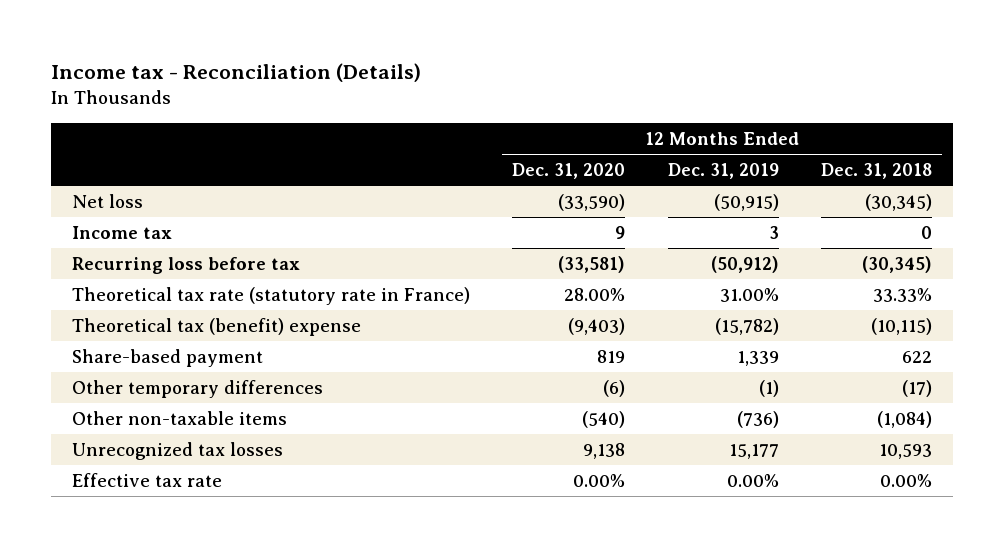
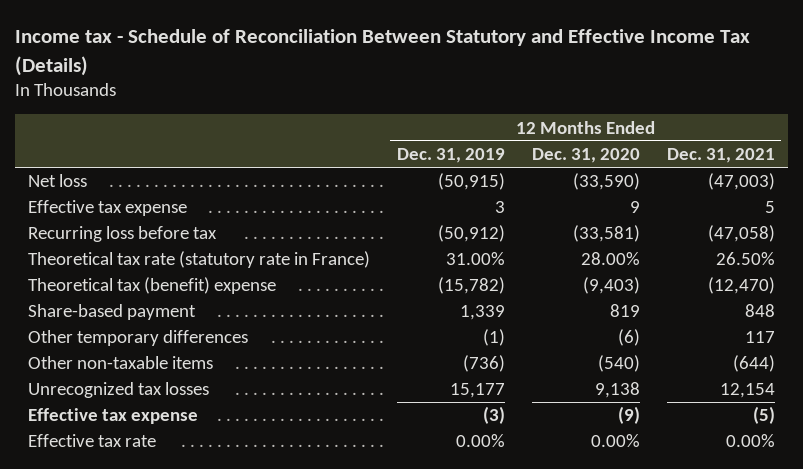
[50,63,421,83] Income tax - Reconciliation (Details) -> [14,29,750,76] Income tax - Schedule of Reconciliation Between Statutory and Effective Income Tax (Details)
[820,163,932,180] Dec. 31, 2018 -> none
none -> [666,148,775,164] Dec. 31, 2021
[72,226,173,240] Income tax -> [28,200,188,217] Effective tax expense
none -> [28,408,199,425] Effective tax expense

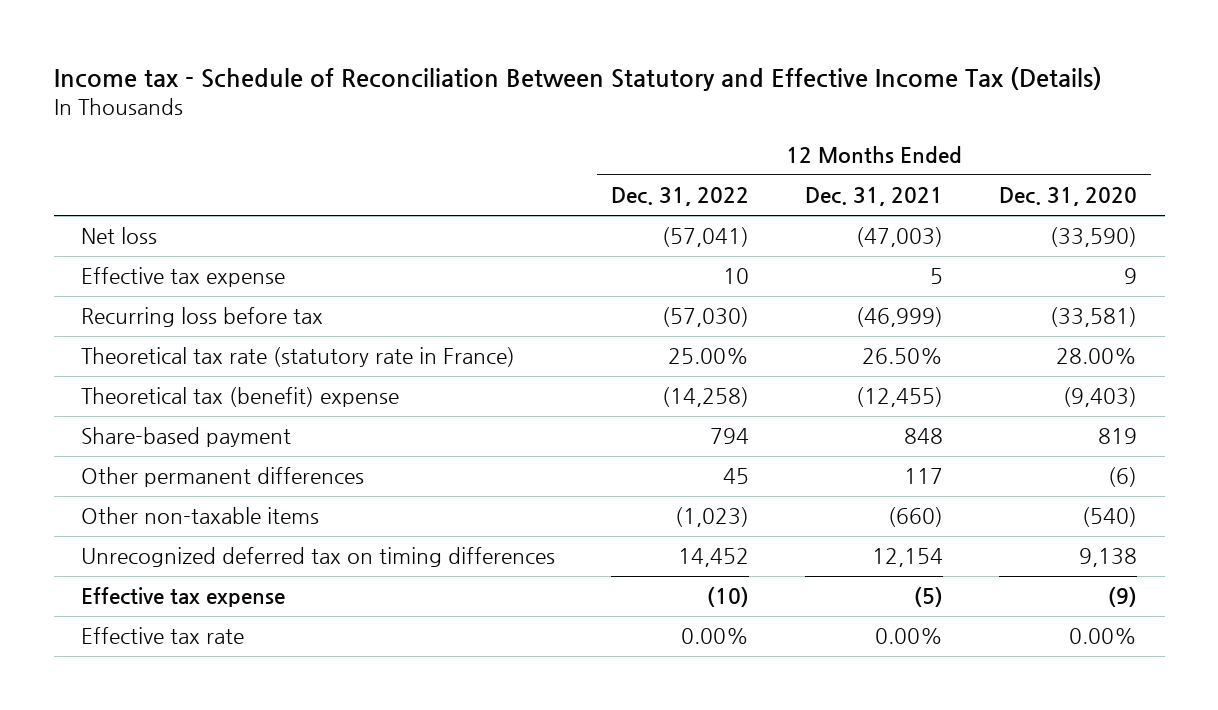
[397,148,506,164] Dec. 31, 2019 -> none
none -> [611,187,750,207] Dec. 31, 2022
[707,225,775,243] (47,058) -> [855,307,943,328] (46,999)
[707,277,775,295] (12,470) -> [855,387,943,408] (12,455)
[28,330,249,347] Other temporary differences -> [81,467,365,488] Other permanent differences
[732,355,775,373] (644) -> [887,507,943,528] (660)
[28,382,210,399] Unrecognized tax losses -> [81,547,556,568] Unrecognized deferred tax on timing differences

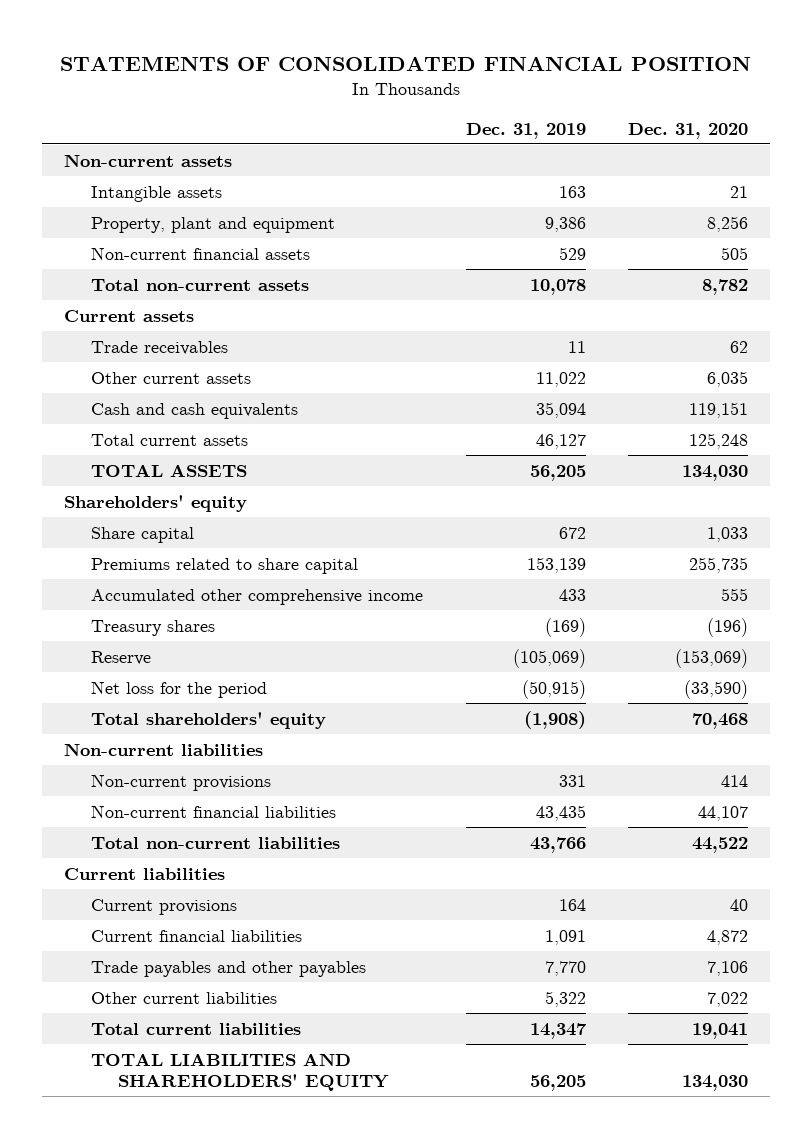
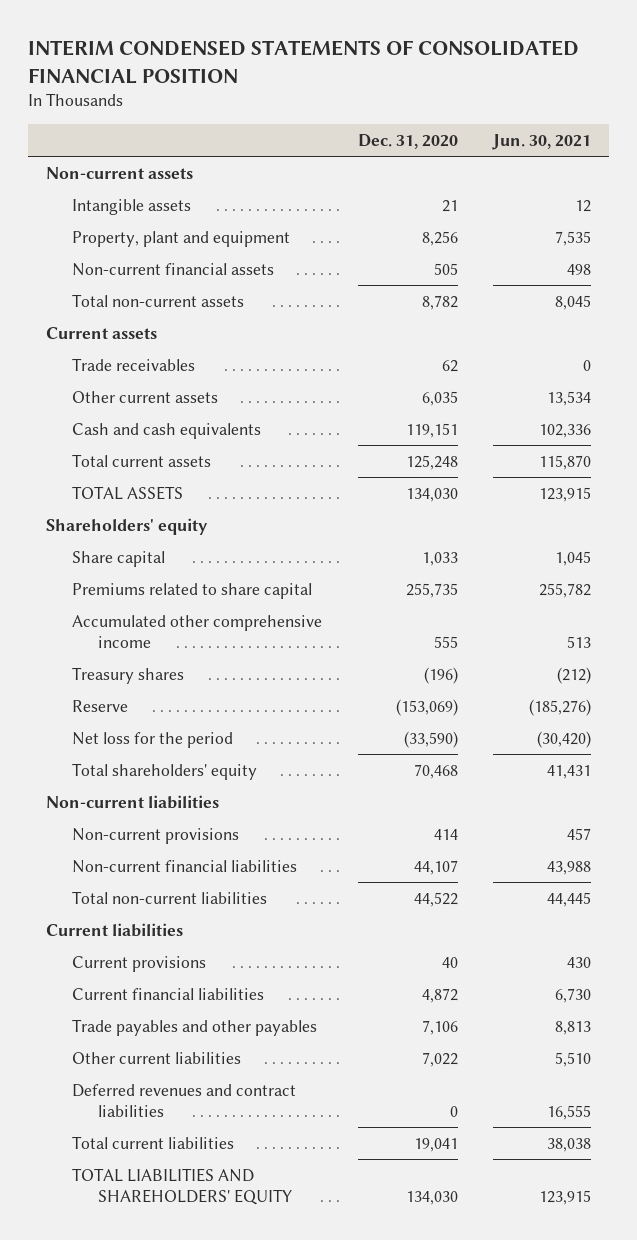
[60,55,752,71] STATEMENTS OF CONSOLIDATED FINANCIAL POSITION -> [27,40,579,84] INTERIM CONDENSED STATEMENTS OF CONSOLIDATED FINANCIAL POSITION
[465,122,586,139] Dec. 31, 2019 -> none
none -> [492,133,592,150] Jun. 30, 2021
none -> [71,1083,296,1117] Deferred revenues and contract liabilities

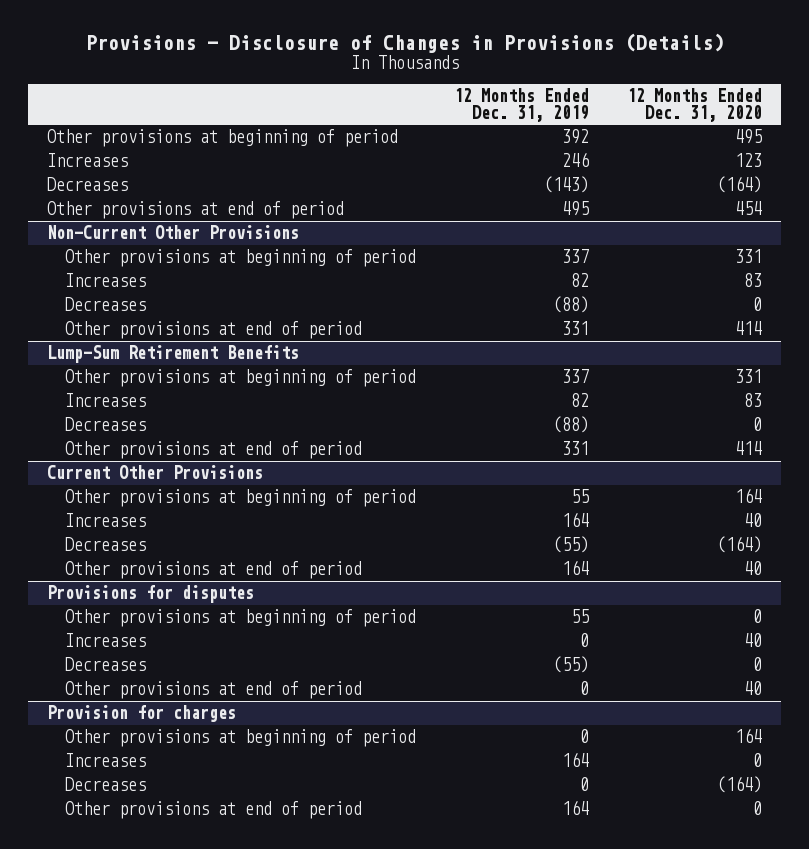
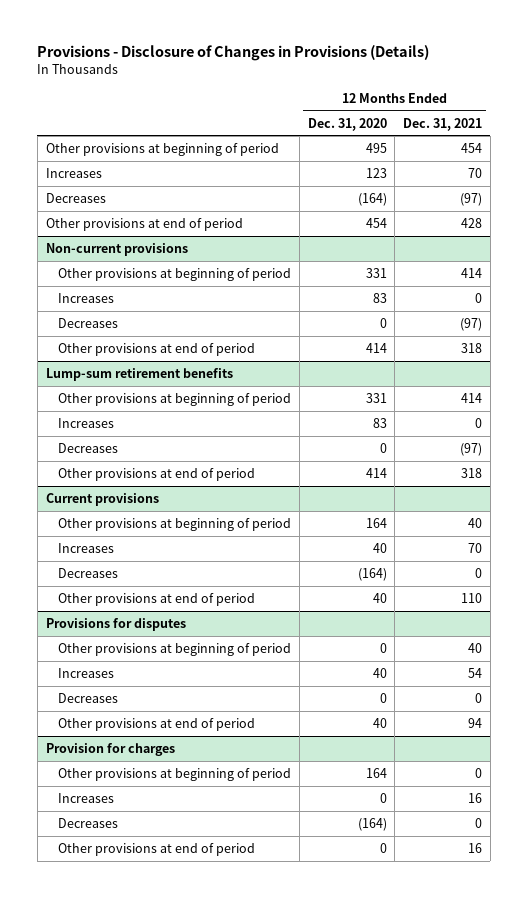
[453,88,589,122] 12 Months Ended Dec. 31, 2019 -> none
none -> [403,117,483,131] Dec. 31, 2021
[47,225,300,240] Non-Current Other Provisions -> [45,242,188,256] Non-current provisions
[47,345,300,364] Lump-Sum Retirement Benefits -> [45,367,233,381] Lump-sum retirement benefits
[47,465,264,480] Current Other Provisions -> [45,492,159,506] Current provisions

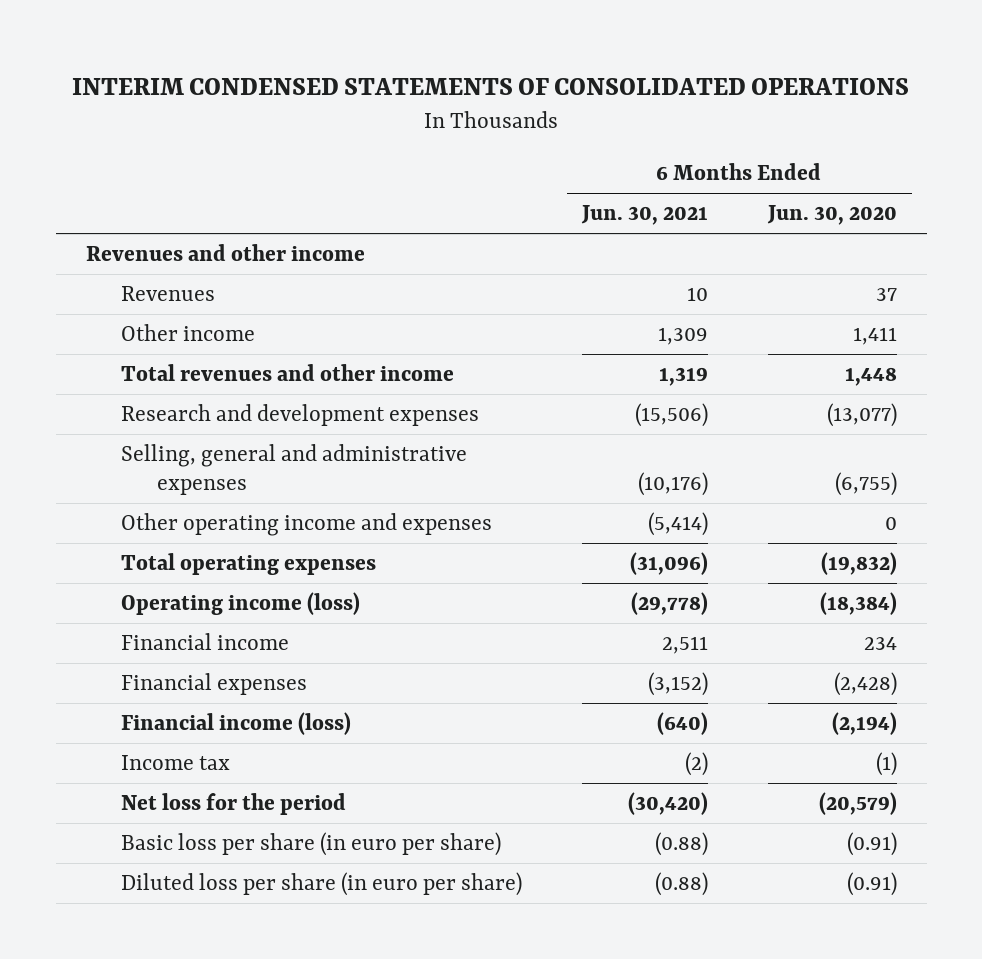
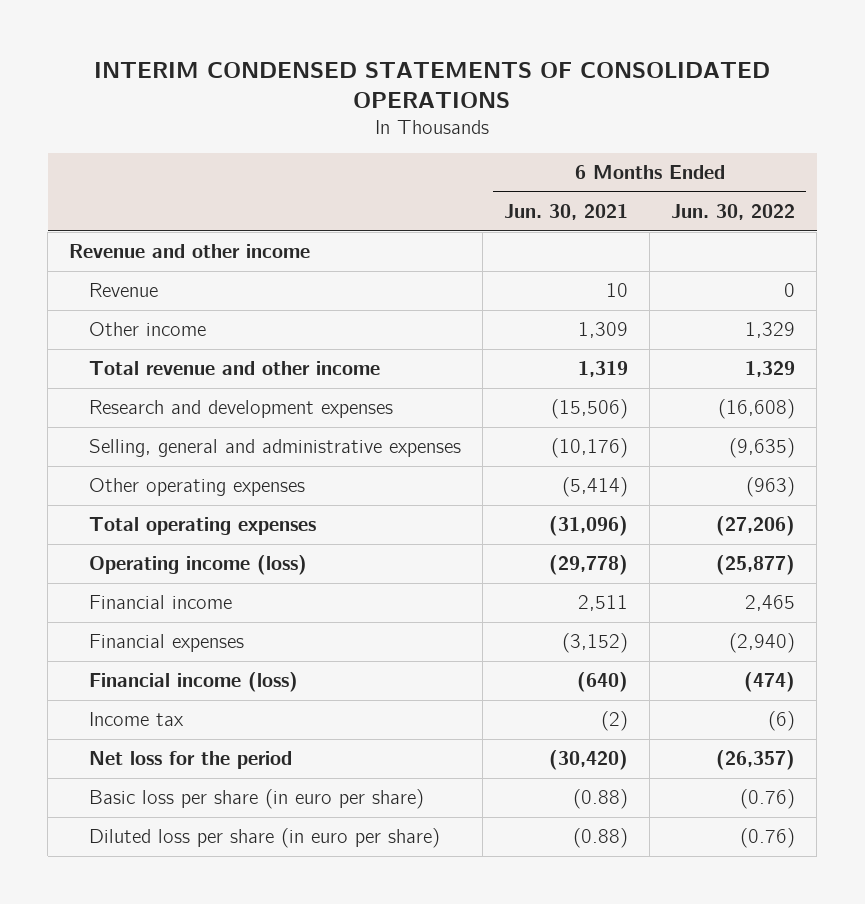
[766,205,897,226] Jun. 30, 2020 -> none
none -> [671,203,796,220] Jun. 30, 2022
[85,244,365,262] Revenues and other income -> [69,244,311,259] Revenue and other income
[121,286,216,302] Revenues -> [89,283,159,298] Revenue
[121,364,455,382] Total revenues and other income -> [89,361,381,376] Total revenue and other income
[121,513,493,537] Other operating income and expenses -> [89,478,306,497] Other operating expenses

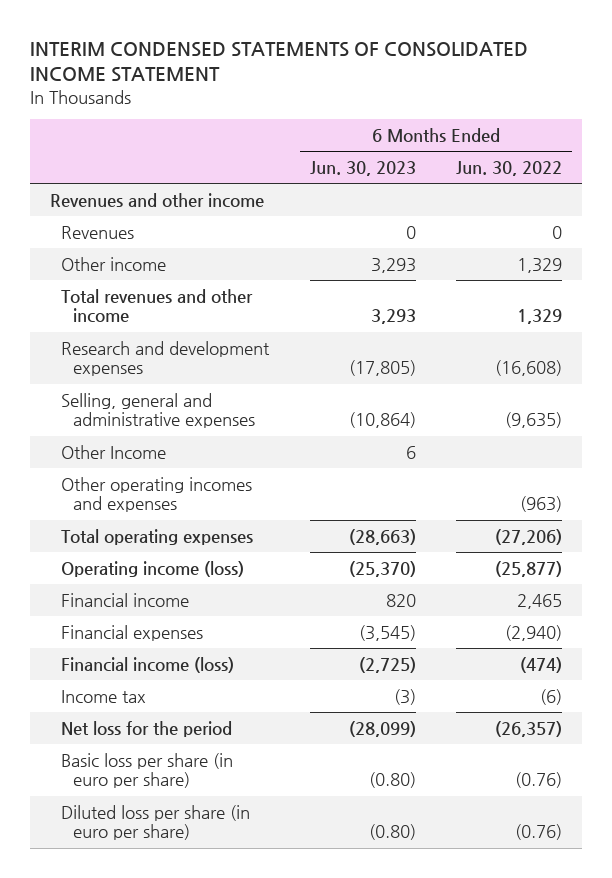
[94,61,771,108] INTERIM CONDENSED STATEMENTS OF CONSOLIDATED OPERATIONS -> [29,42,528,83] INTERIM CONDENSED STATEMENTS OF CONSOLIDATED INCOME STATEMENT
[504,203,629,220] Jun. 30, 2021 -> none
none -> [309,160,416,176] Jun. 30, 2023
[69,244,311,259] Revenue and other income -> [49,192,264,208] Revenues and other income
[89,283,159,298] Revenue -> [61,225,135,239] Revenues
[89,361,381,376] Total revenue and other income -> [61,288,254,324] Total revenues and other income
none -> [61,444,167,459] Other Income
[89,478,306,497] Other operating expenses -> [61,476,253,513] Other operating incomes and expenses

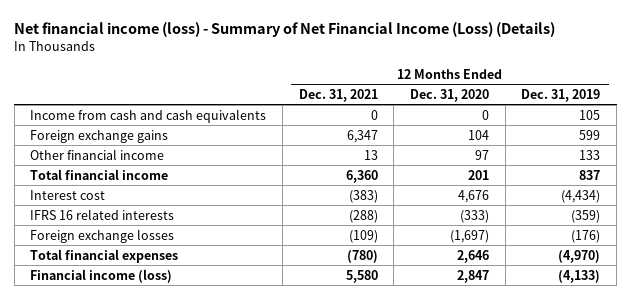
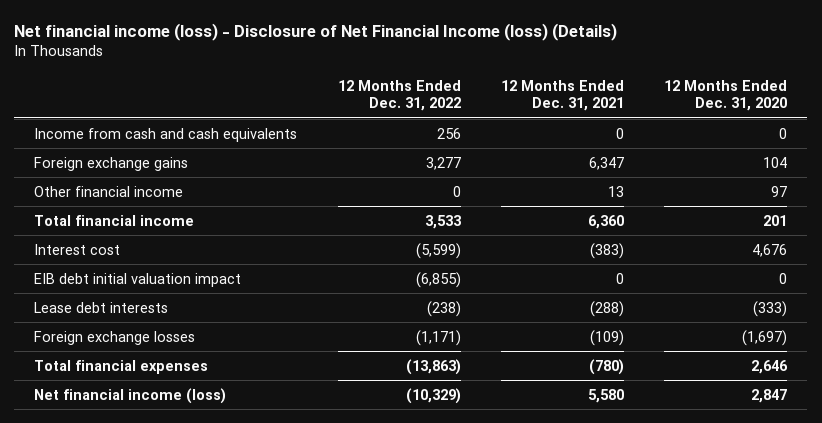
[14,22,556,38] Net financial income (loss) - Summary of Net Financial Income (Loss) (Details) -> [14,22,618,41] Net financial income (loss) - Disclosure of Net Financial Income (loss) (Details)
[521,88,601,102] Dec. 31, 2019 -> none
none -> [337,79,461,112] 12 Months Ended Dec. 31, 2022
none -> [34,272,242,287] EIB debt initial valuation impact
[30,208,175,220] IFRS 16 related interests -> [34,301,169,313] Lease debt interests
[30,268,173,283] Financial income (loss) -> [34,387,227,404] Net financial income (loss)

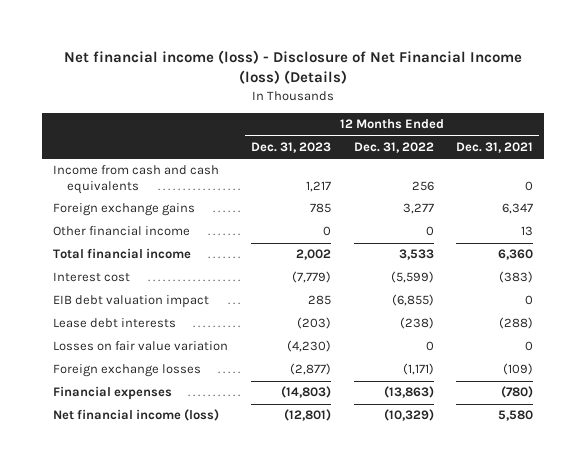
[664,79,788,112] 12 Months Ended Dec. 31, 2020 -> none
none -> [250,141,331,153] Dec. 31, 2023
[34,272,242,287] EIB debt initial valuation impact -> [53,295,210,309] EIB debt valuation impact
none -> [53,341,229,352] Losses on fair value variation
[34,359,209,374] Total financial expenses -> [53,386,173,401] Financial expenses

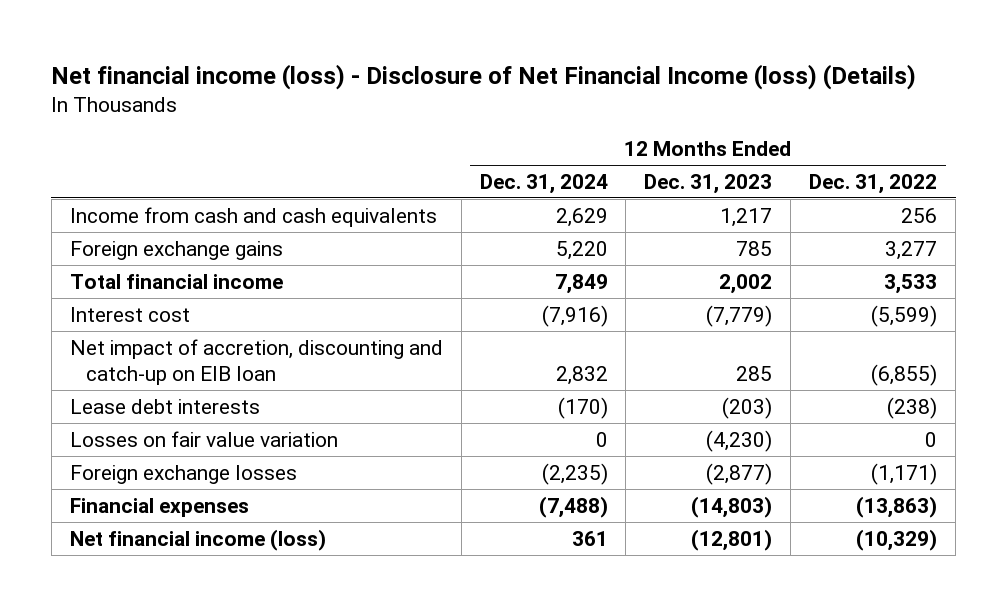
[456,141,534,153] Dec. 31, 2021 -> none
none -> [479,173,608,194] Dec. 31, 2024
[53,226,191,237] Other financial income -> none
[53,295,210,309] EIB debt valuation impact -> [69,338,443,386] Net impact of accretion, discounting and catch-up on EIB loan

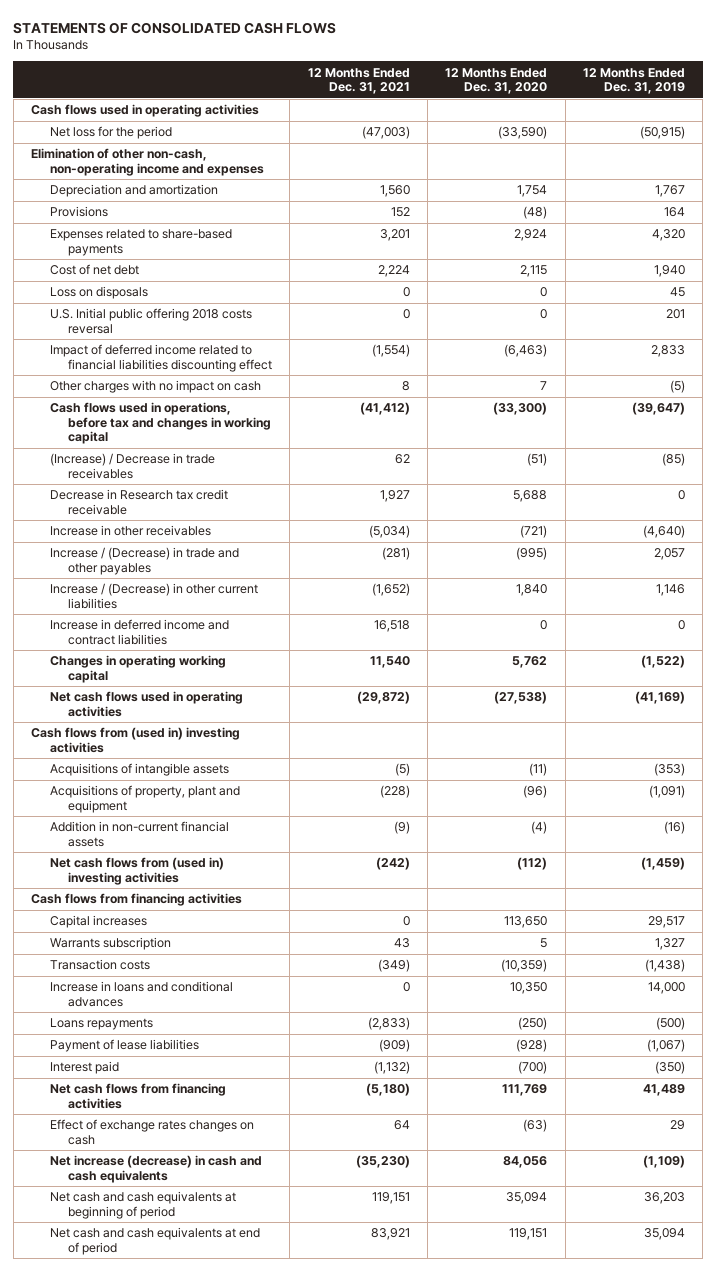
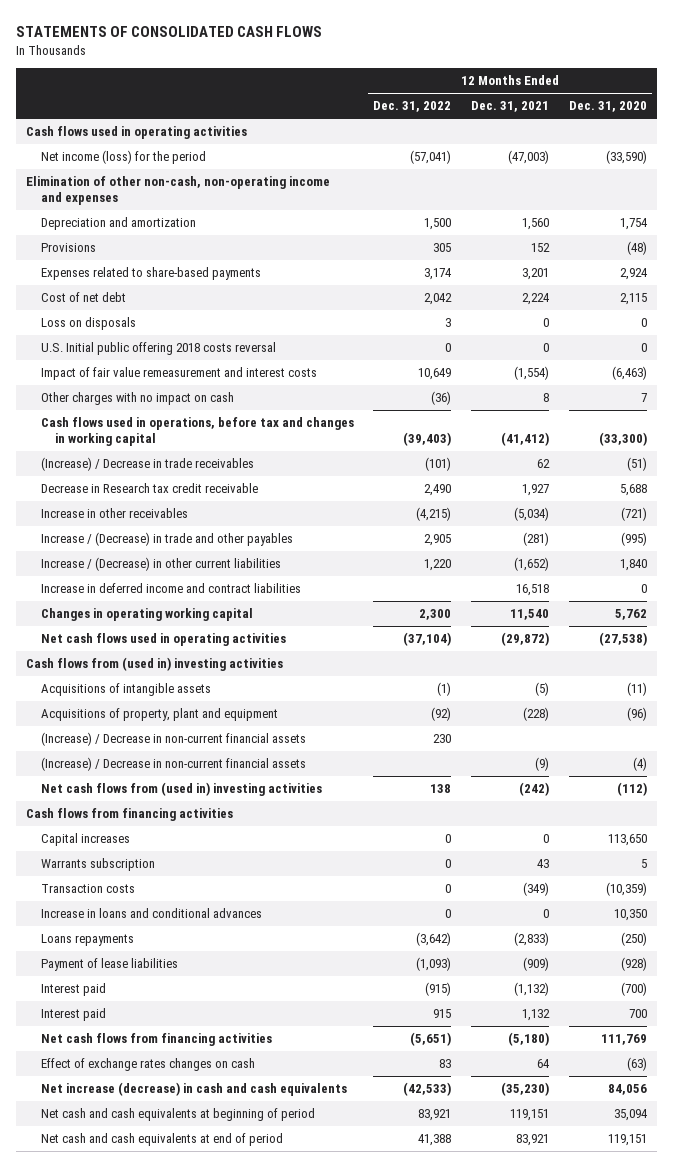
[582,67,685,95] 12 Months Ended Dec. 31, 2019 -> none
none -> [373,101,452,113] Dec. 31, 2022
[49,126,172,140] Net loss for the period -> [40,150,206,165] Net income (loss) for the period
[49,344,272,372] Impact of deferred income related to financial liabilities discounting effect -> [40,367,317,381] Impact of fair value remeasurement and interest costs
none -> [40,732,306,747] (Increase) / Decrease in non-current financial assets
[49,821,229,847] Addition in non-current financial assets -> [40,757,306,772] (Increase) / Decrease in non-current financial assets
none -> [40,1008,106,1022] Interest paid

